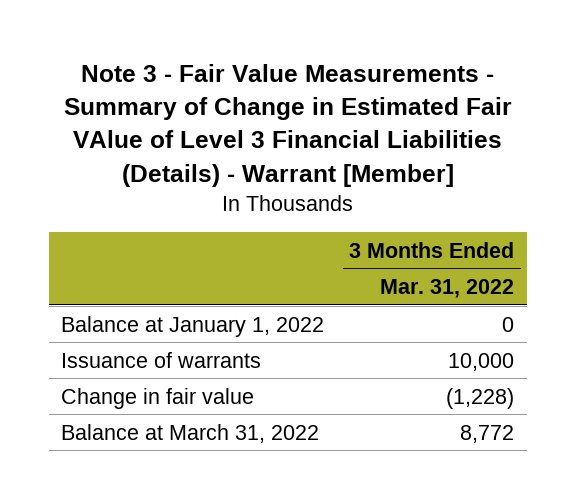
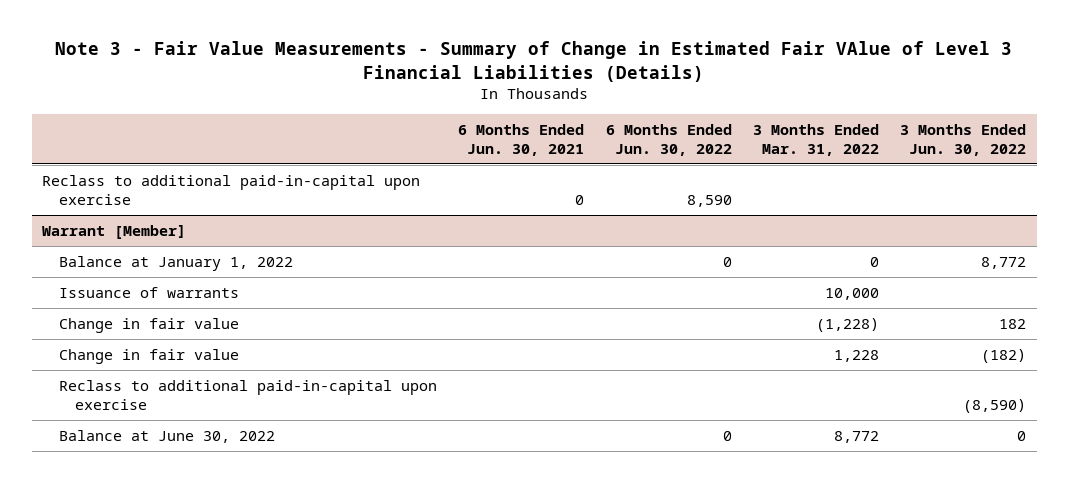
[63,63,512,187] Note 3 - Fair Value Measurements - Summary of Change in Estimated Fair VAlue of Level 3 Financial Liabilities (Details) - Warrant [Member] -> [55,41,1013,82] Note 3 - Fair Value Measurements - Summary of Change in Estimated Fair VAlue of Level 3 Financial Liabilities (Details)
none -> [458,123,585,156] 6 Months Ended Jun. 30, 2021
none -> [605,123,732,156] 6 Months Ended Jun. 30, 2022
none -> [900,123,1027,156] 3 Months Ended Jun. 30, 2022
none -> [42,174,421,205] Reclass to additional paid-in-capital upon exercise
none -> [42,224,187,239] Warrant [Member]
none -> [58,348,239,364] Change in fair value
none -> [58,379,437,410] Reclass to additional paid-in-capital upon exercise
[61,423,320,443] Balance at March 31, 2022 -> [58,429,275,443] Balance at June 30, 2022

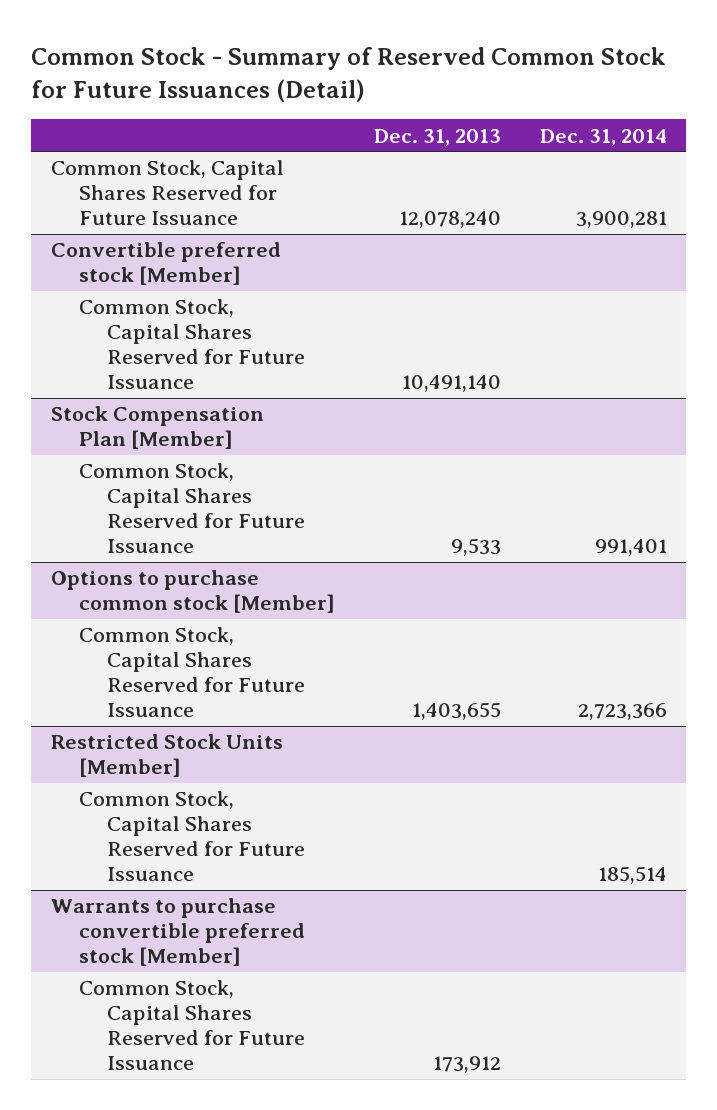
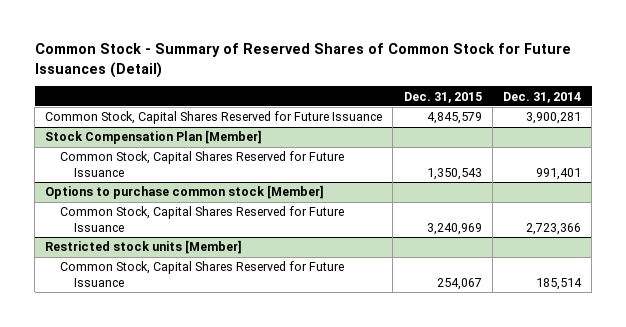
[31,46,667,102] Common Stock - Summary of Reserved Common Stock for Future Issuances (Detail) -> [34,43,571,78] Common Stock - Summary of Reserved Shares of Common Stock for Future Issuances (Detail)
[373,128,501,146] Dec. 31, 2013 -> none
none -> [403,91,482,103] Dec. 31, 2015
[50,242,281,286] Convertible preferred stock [Member] -> none
[78,299,306,390] Common Stock, Capital Shares Reserved for Future Issuance -> none
[50,734,283,778] Restricted Stock Units [Member] -> [45,240,243,255] Restricted stock units [Member]
[50,898,305,967] Warrants to purchase convertible preferred stock [Member] -> none
[78,980,306,1071] Common Stock, Capital Shares Reserved for Future Issuance -> none

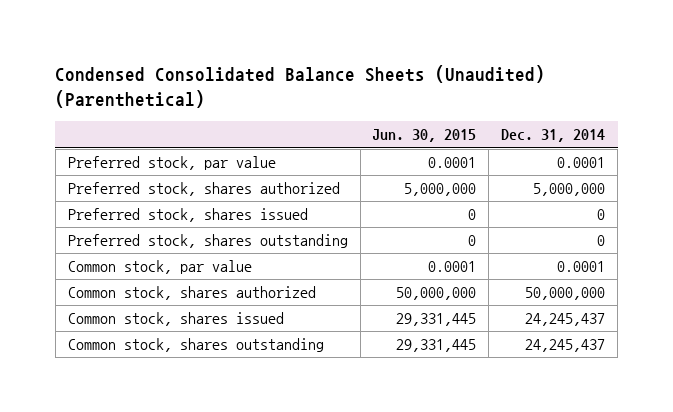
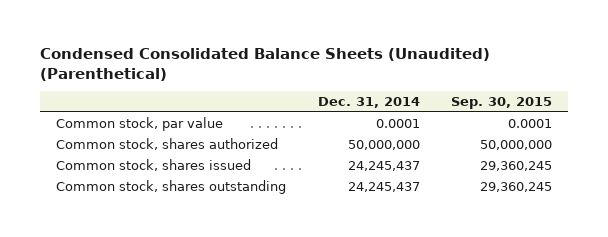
[372,129,477,143] Jun. 30, 2015 -> none
none -> [451,97,553,110] Sep. 30, 2015
[67,156,276,171] Preferred stock, par value -> none
[67,182,340,197] Preferred stock, shares authorized -> none
[67,208,308,223] Preferred stock, shares issued -> none
[67,234,348,249] Preferred stock, shares outstanding -> none

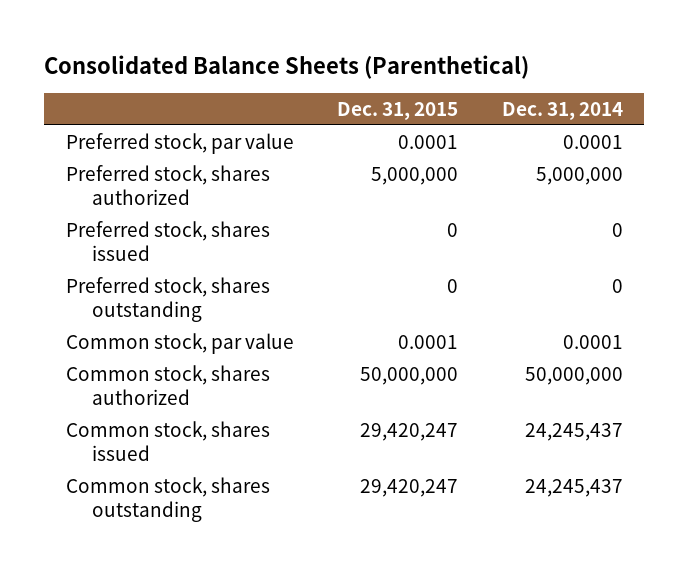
[40,48,491,81] Condensed Consolidated Balance Sheets (Unaudited) (Parenthetical) -> [43,54,529,79] Consolidated Balance Sheets (Parenthetical)
[451,97,553,110] Sep. 30, 2015 -> none
none -> [337,101,459,120] Dec. 31, 2015
none -> [65,132,294,154] Preferred stock, par value
none -> [65,164,270,206] Preferred stock, shares authorized
none -> [65,220,270,262] Preferred stock, shares issued
none -> [65,276,270,323] Preferred stock, shares outstanding

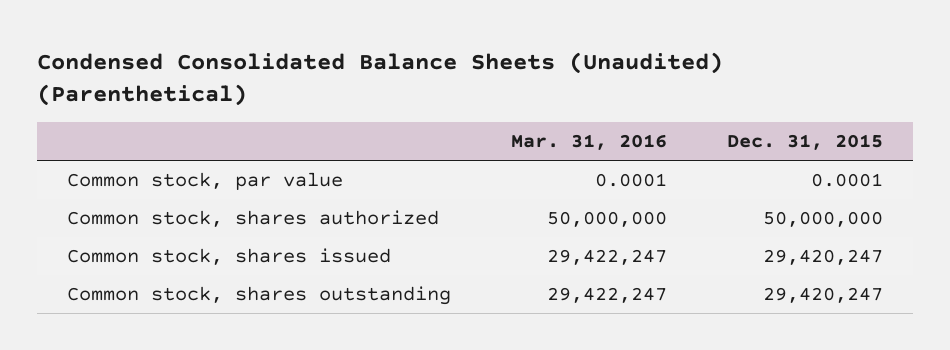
[43,54,529,79] Consolidated Balance Sheets (Parenthetical) -> [36,51,723,107] Condensed Consolidated Balance Sheets (Unaudited) (Parenthetical)
[501,101,623,120] Dec. 31, 2014 -> none
none -> [510,134,667,151] Mar. 31, 2016
[65,132,294,154] Preferred stock, par value -> none
[65,164,270,206] Preferred stock, shares authorized -> none
[65,220,270,262] Preferred stock, shares issued -> none
[65,276,270,323] Preferred stock, shares outstanding -> none

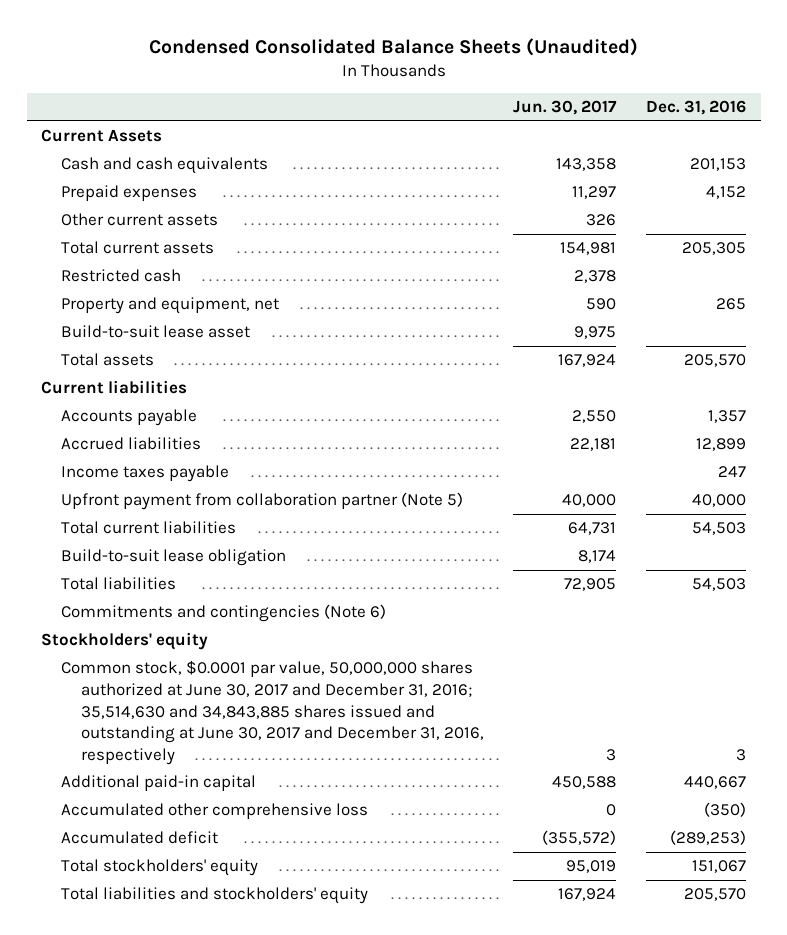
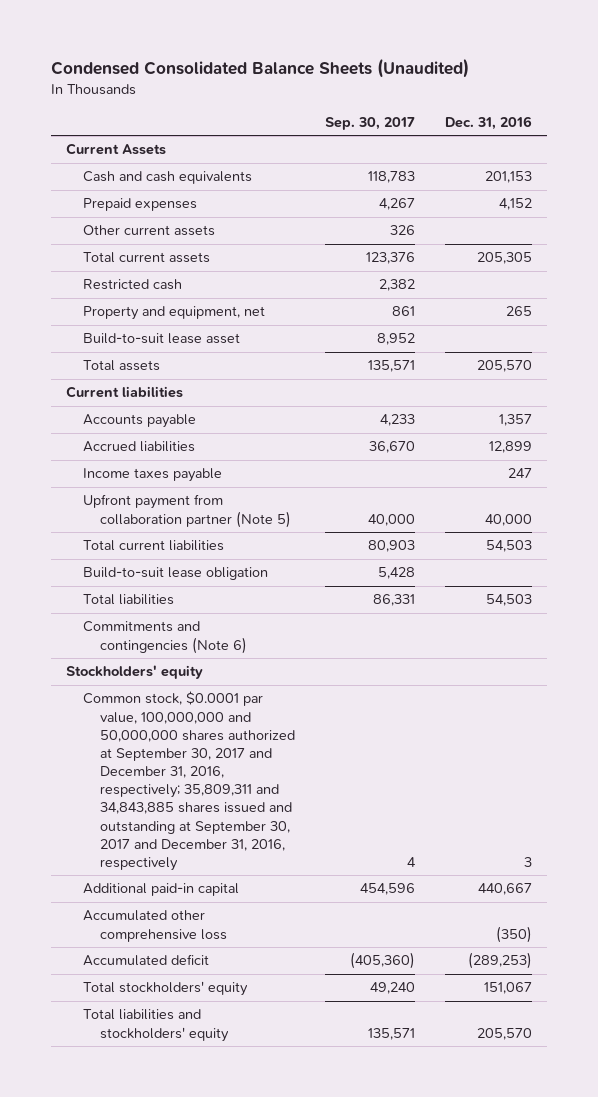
[513,100,618,116] Jun. 30, 2017 -> none
none -> [325,116,416,130] Sep. 30, 2017
[61,660,484,765] Common stock, $0.0001 par value, 50,000,000 shares authorized at June 30, 2017 and December 31, 2016; 35,514,630 and 34,843,885 shares issued and outstanding at June 30, 2017 and December 31, 2016, respectively -> [83,691,296,872] Common stock, $0.0001 par value, 100,000,000 and 50,000,000 shares authorized at September 30, 2017 and December 31, 2016, respectively; 35,809,311 and 34,843,885 shares issued and outstanding at September 30, 2017 and December 31, 2016, respectively

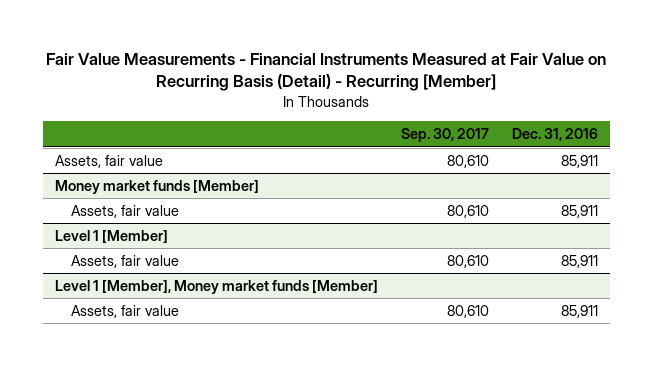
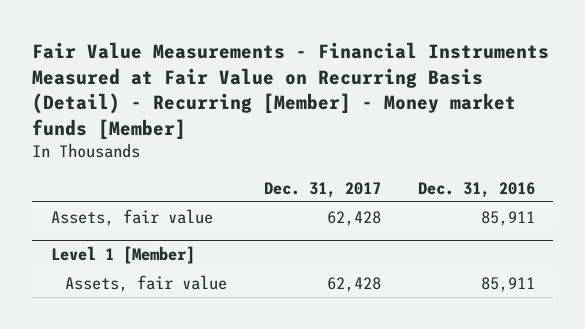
[46,53,607,92] Fair Value Measurements - Financial Instruments Measured at Fair Value on Recurring Basis (Detail) - Recurring [Member] -> [32,41,550,140] Fair Value Measurements - Financial Instruments Measured at Fair Value on Recurring Basis (Detail) - Recurring [Member] - Money market funds [Member]
[400,128,489,143] Sep. 30, 2017 -> none
none -> [263,181,381,198] Dec. 31, 2017
[54,179,259,194] Money market funds [Member] -> none
[70,204,179,218] Assets, fair value -> none
[54,279,378,294] Level 1 [Member], Money market funds [Member] -> none
[70,304,179,318] Assets, fair value -> none

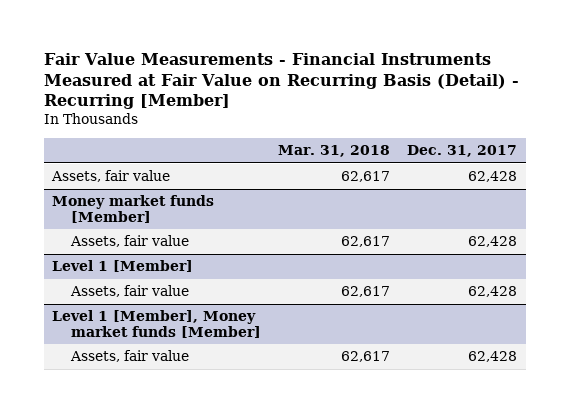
[32,41,550,140] Fair Value Measurements - Financial Instruments Measured at Fair Value on Recurring Basis (Detail) - Recurring [Member] - Money market funds [Member] -> [43,52,519,110] Fair Value Measurements - Financial Instruments Measured at Fair Value on Recurring Basis (Detail) - Recurring [Member]
[417,181,535,198] Dec. 31, 2016 -> none
none -> [278,145,391,158] Mar. 31, 2018
none -> [52,195,215,223] Money market funds [Member]
none -> [70,235,190,248] Assets, fair value
none -> [52,310,262,338] Level 1 [Member], Money market funds [Member]
none -> [70,350,190,363] Assets, fair value

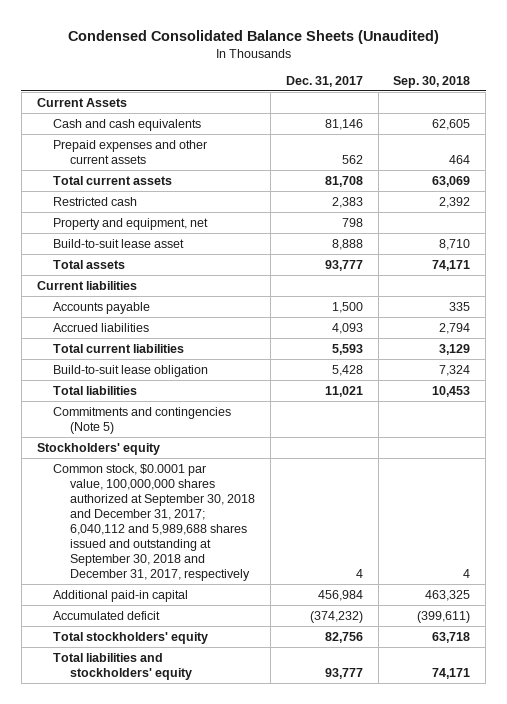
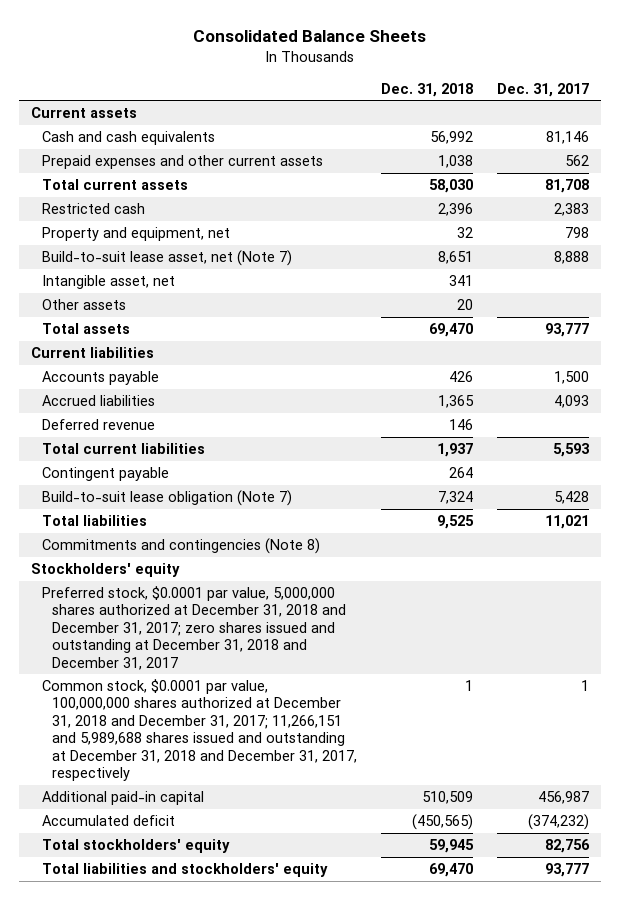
[67,29,439,44] Condensed Consolidated Balance Sheets (Unaudited) -> [193,30,427,43] Consolidated Balance Sheets
[393,75,471,88] Sep. 30, 2018 -> none
none -> [380,82,473,97] Dec. 31, 2018
[36,97,127,107] Current Assets -> [31,107,138,119] Current assets
[53,238,185,248] Build-to-suit lease asset -> [41,250,292,267] Build-to-suit lease asset, net (Note 7)
none -> [41,275,175,290] Intangible asset, net
none -> [41,299,126,311] Other assets
none -> [41,419,155,431] Deferred revenue
none -> [41,467,169,482] Contingent payable
[53,364,209,377] Build-to-suit lease obligation -> [41,490,292,507] Build-to-suit lease obligation (Note 7)
[53,406,232,434] Commitments and contingencies (Note 5) -> [41,538,320,555] Commitments and contingencies (Note 8)
none -> [41,586,346,670] Preferred stock, $0.0001 par value, 5,000,000 shares authorized at December 31, 2018 and December 31, 2017; zero shares issued and outstanding at December 31, 2018 and December 31, 2017
[53,463,255,582] Common stock, $0.0001 par value, 100,000,000 shares authorized at September 30, 2018 and December 31, 2017; 6,040,112 and 5,989,688 shares issued and outstanding at September 30, 2018 and December 31, 2017, respectively -> [41,679,357,782] Common stock, $0.0001 par value, 100,000,000 shares authorized at December 31, 2018 and December 31, 2017; 11,266,151 and 5,989,688 shares issued and outstanding at December 31, 2018 and December 31, 2017, respectively
[355,569,363,579] 4 -> [580,680,589,692] 1
[317,589,363,601] 456,984 -> [537,791,589,805] 456,987

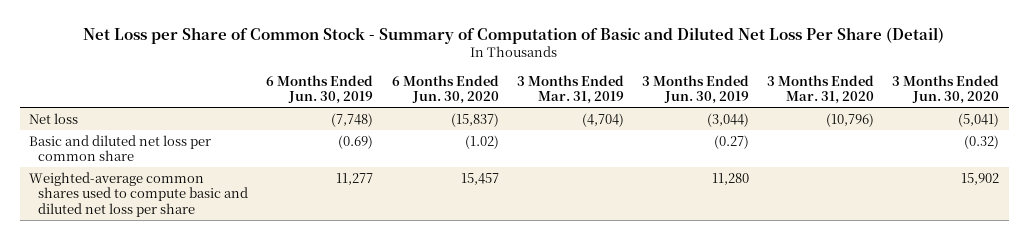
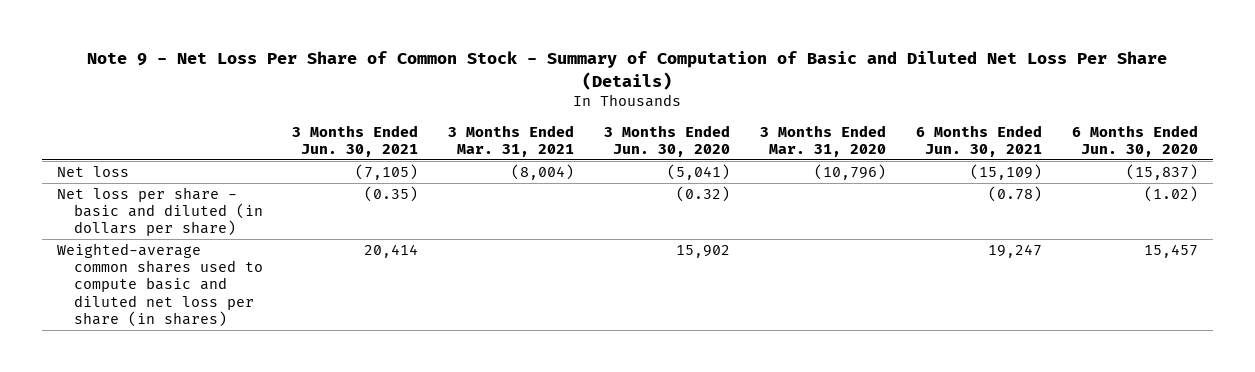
[83,26,945,44] Net Loss per Share of Common Stock - Summary of Computation of Basic and Diluted Net Loss Per Share (Detail) -> [87,51,1168,90] Note 9 - Net Loss Per Share of Common Stock - Summary of Computation of Basic and Diluted Net Loss Per Share (Details)
[266,74,374,104] 6 Months Ended Jun. 30, 2019 -> none
[516,74,624,104] 3 Months Ended Mar. 31, 2019 -> none
[641,74,749,104] 3 Months Ended Jun. 30, 2019 -> none
none -> [292,124,419,157] 3 Months Ended Jun. 30, 2021
none -> [448,124,575,157] 3 Months Ended Mar. 31, 2021
none -> [916,124,1043,157] 6 Months Ended Jun. 30, 2021
[28,134,211,162] Basic and diluted net loss per common share -> [56,186,263,237] Net loss per share - basic and diluted (in dollars per share)
[28,171,249,217] Weighted-average common shares used to compute basic and diluted net loss per share -> [56,242,263,327] Weighted-average common shares used to compute basic and diluted net loss per share (in shares)

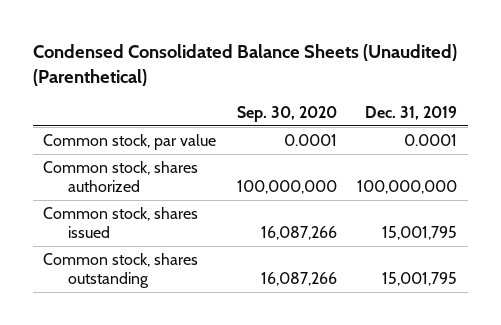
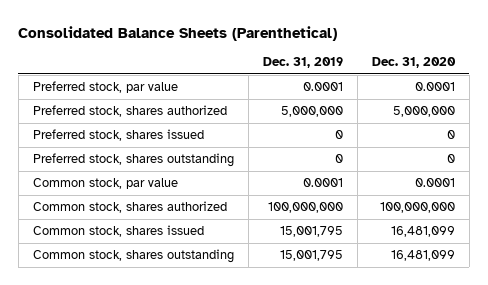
[32,43,457,86] Condensed Consolidated Balance Sheets (Unaudited) (Parenthetical) -> [18,25,338,41] Consolidated Balance Sheets (Parenthetical)
[236,105,337,122] Sep. 30, 2020 -> none
none -> [371,57,456,69] Dec. 31, 2020
none -> [32,81,178,94] Preferred stock, par value
none -> [32,105,227,118] Preferred stock, shares authorized
none -> [32,129,204,142] Preferred stock, shares issued
none -> [32,153,234,168] Preferred stock, shares outstanding

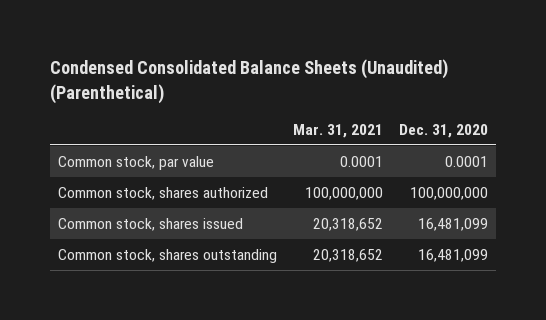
[18,25,338,41] Consolidated Balance Sheets (Parenthetical) -> [50,59,449,104] Condensed Consolidated Balance Sheets (Unaudited) (Parenthetical)
[262,57,343,69] Dec. 31, 2019 -> none
none -> [292,123,383,138] Mar. 31, 2021
[32,81,178,94] Preferred stock, par value -> none
[32,105,227,118] Preferred stock, shares authorized -> none
[32,129,204,142] Preferred stock, shares issued -> none
[32,153,234,168] Preferred stock, shares outstanding -> none

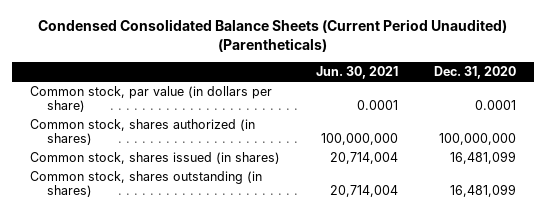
[50,59,449,104] Condensed Consolidated Balance Sheets (Unaudited) (Parenthetical) -> [37,18,507,52] Condensed Consolidated Balance Sheets (Current Period Unaudited) (Parentheticals)
[292,123,383,138] Mar. 31, 2021 -> none
none -> [315,66,398,80] Jun. 30, 2021
[58,155,215,170] Common stock, par value -> [29,86,272,113] Common stock, par value (in dollars per share)
[58,186,269,200] Common stock, shares authorized -> [29,119,255,146] Common stock, shares authorized (in shares)
[58,217,244,231] Common stock, shares issued -> [29,152,280,165] Common stock, shares issued (in shares)
[58,248,278,263] Common stock, shares outstanding -> [29,171,262,198] Common stock, shares outstanding (in shares)

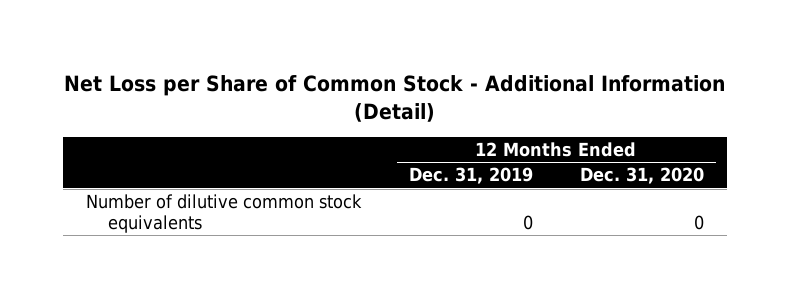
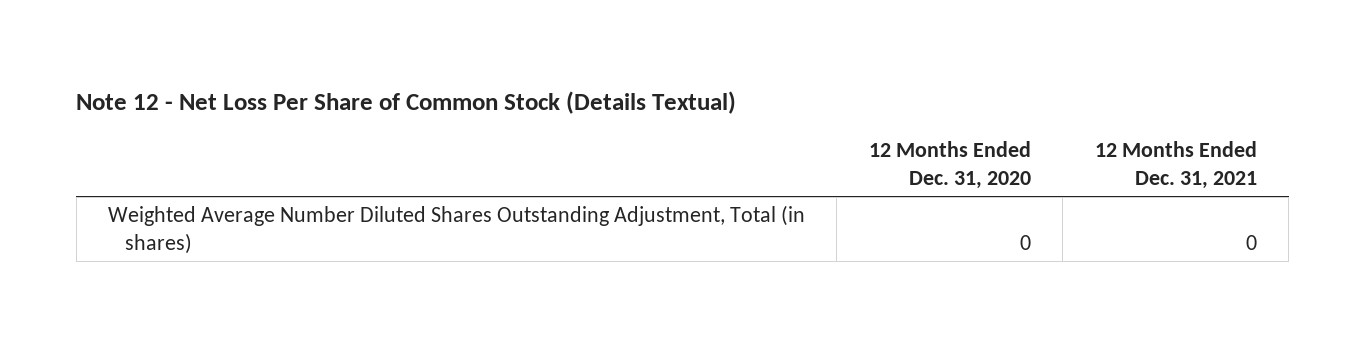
[64,74,726,122] Net Loss per Share of Common Stock - Additional Information (Detail) -> [76,90,737,114] Note 12 - Net Loss Per Share of Common Stock (Details Textual)
[408,167,533,185] Dec. 31, 2019 -> none
none -> [1094,141,1257,189] 12 Months Ended Dec. 31, 2021
[86,194,363,234] Number of dilutive common stock equivalents -> [108,205,806,255] Weighted Average Number Diluted Shares Outstanding Adjustment, Total (in shares)

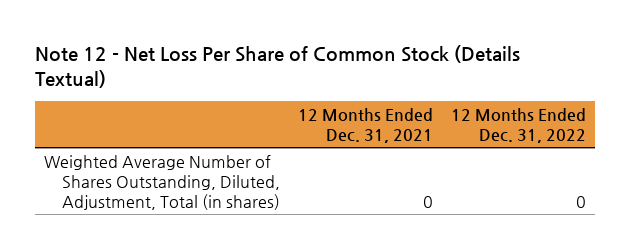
[868,141,1031,189] 12 Months Ended Dec. 31, 2020 -> none
none -> [451,107,587,144] 12 Months Ended Dec. 31, 2022
[108,205,806,255] Weighted Average Number Diluted Shares Outstanding Adjustment, Total (in shares) -> [44,154,280,211] Weighted Average Number of Shares Outstanding, Diluted, Adjustment, Total (in shares)

